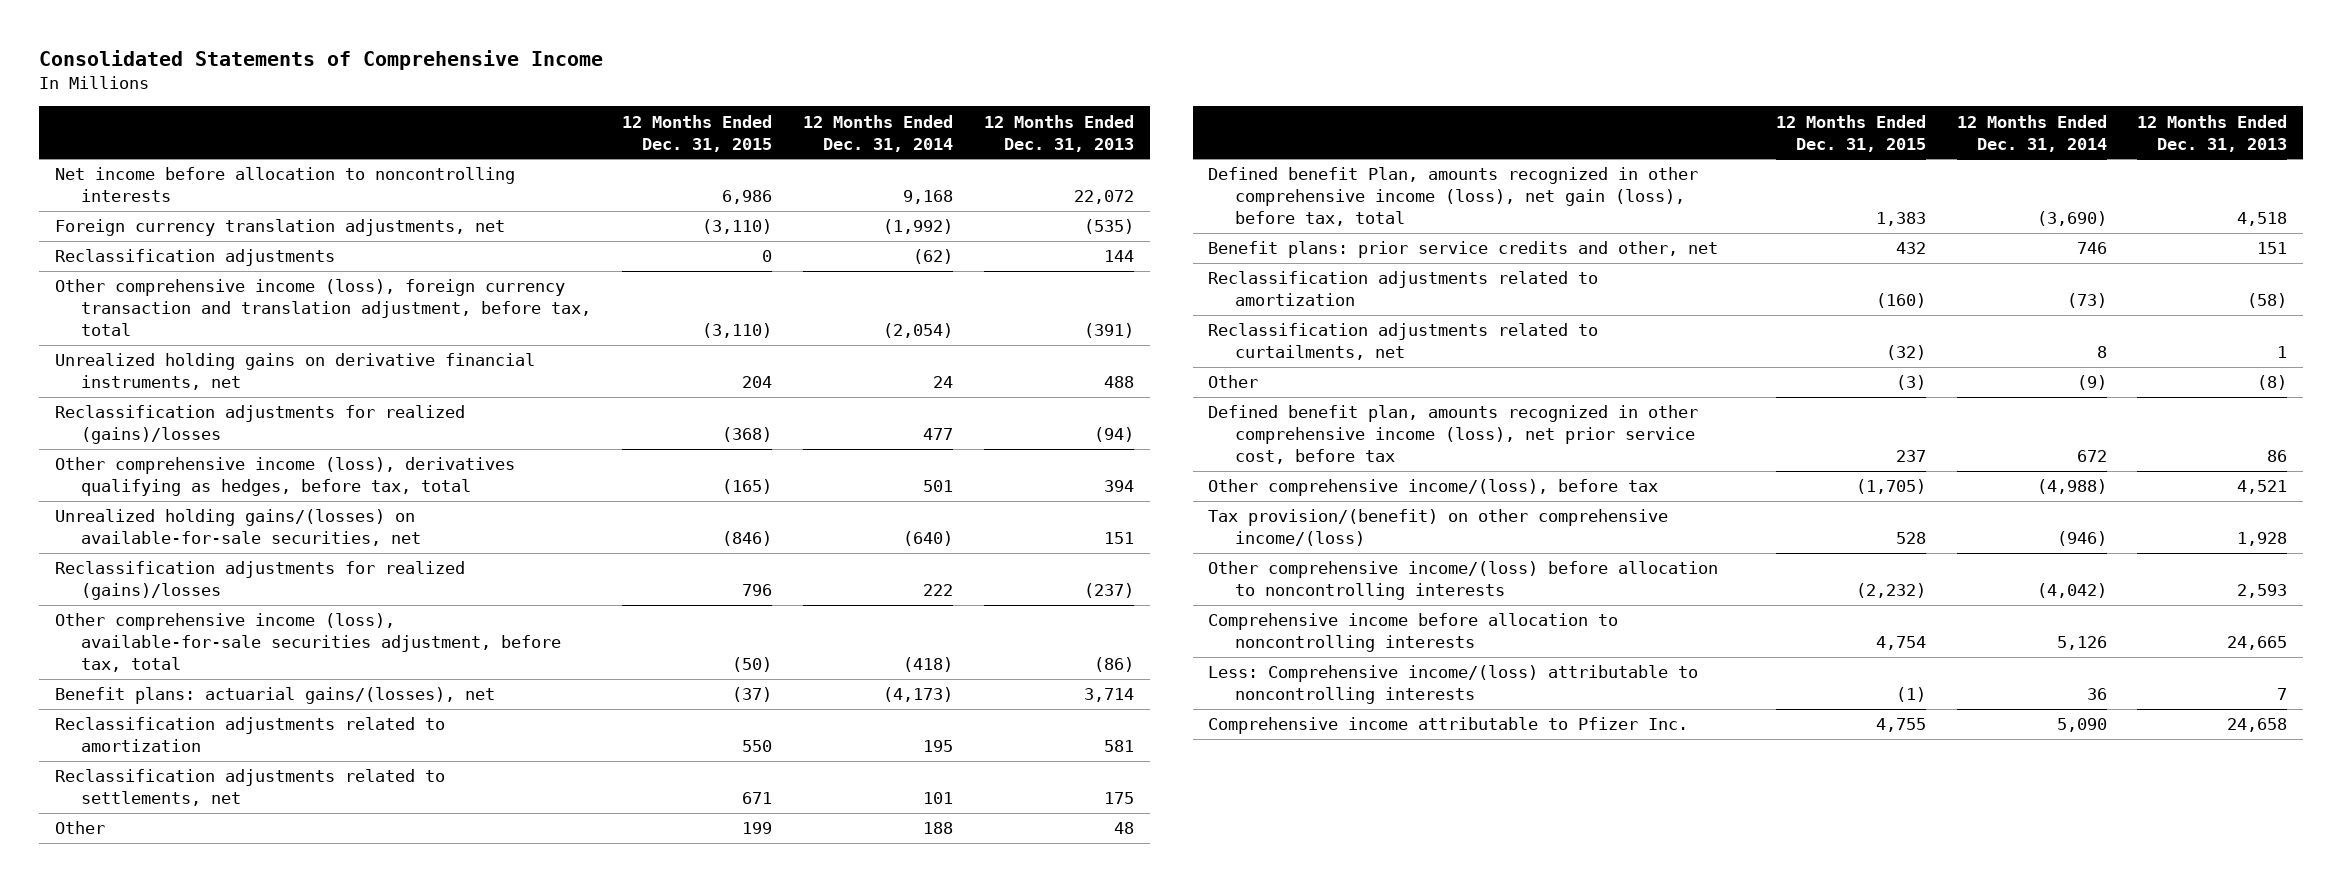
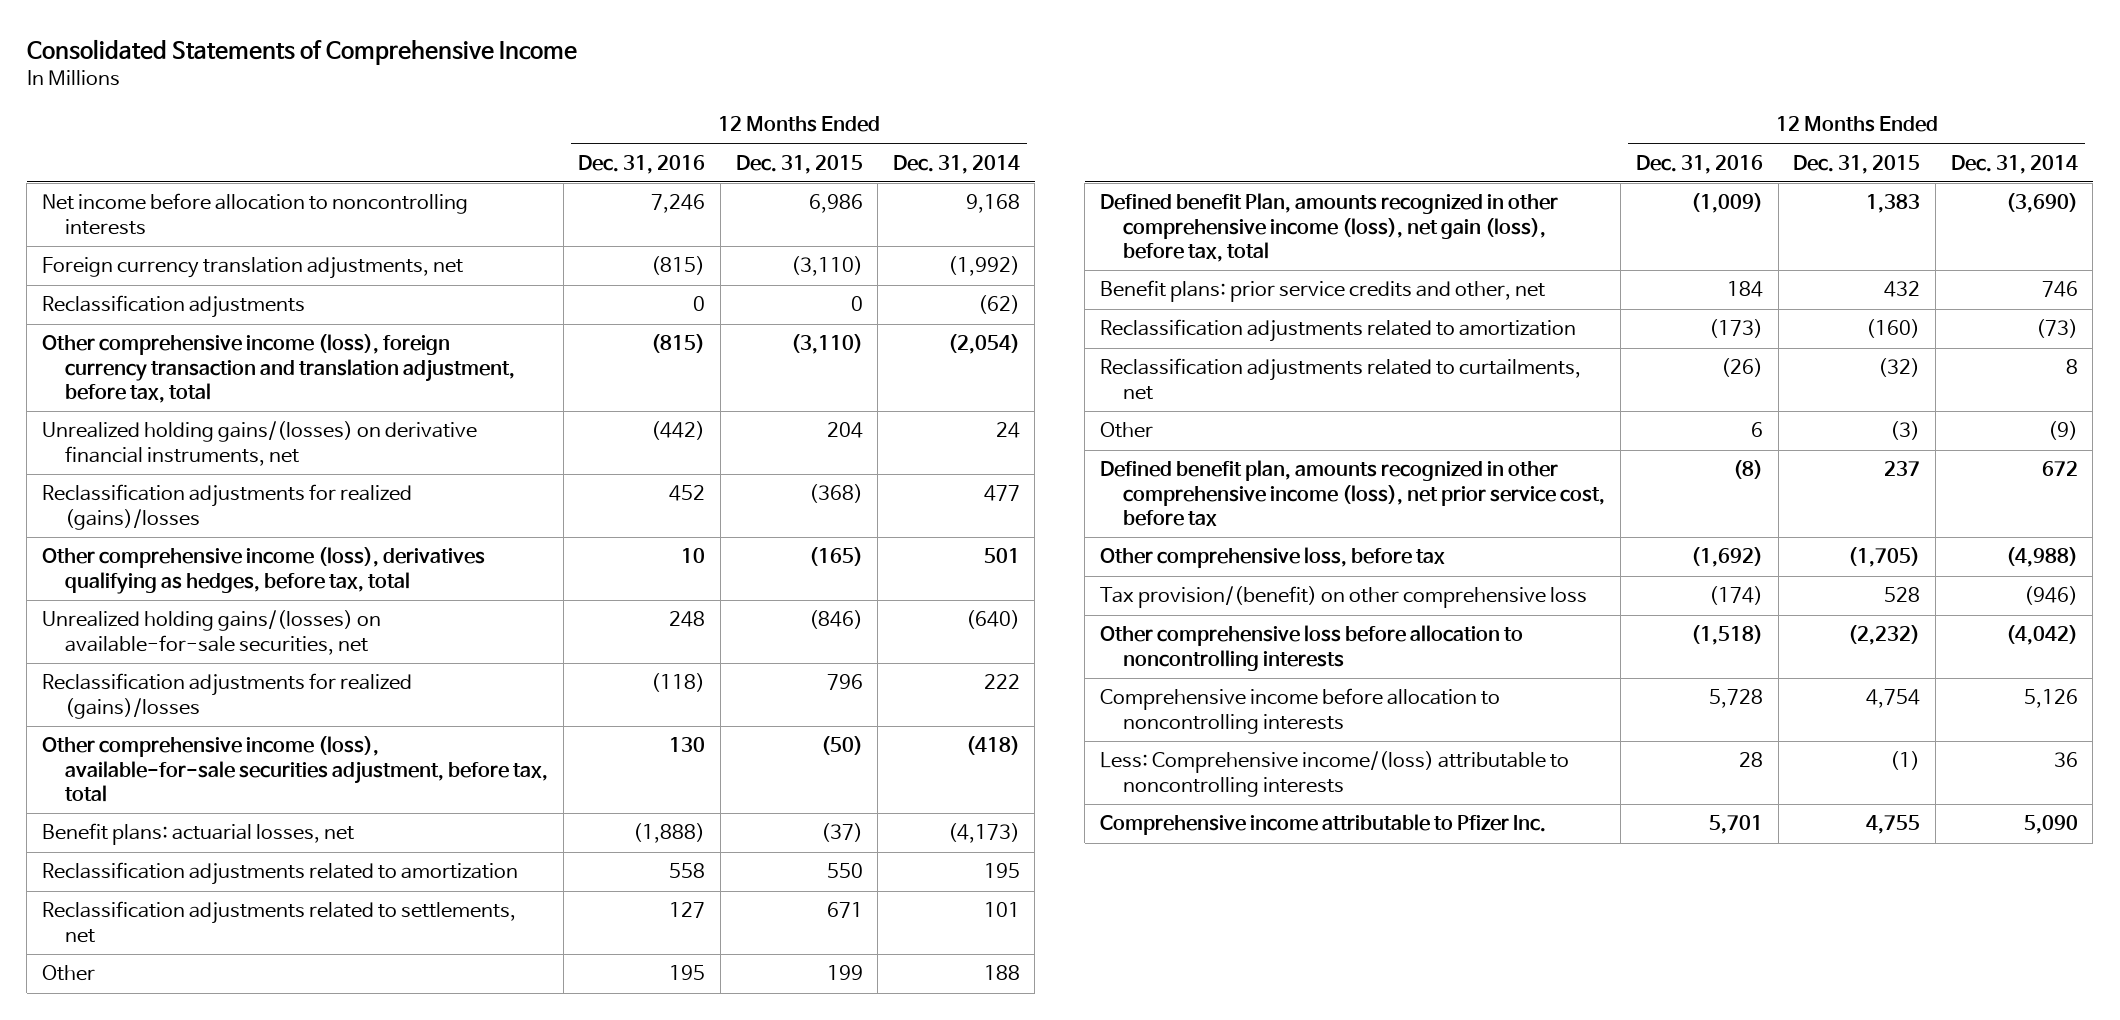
[984,114,1135,152] 12 Months Ended Dec. 31, 2013 -> none
none -> [578,154,706,174] Dec. 31, 2016
[54,353,535,391] Unrealized holding gains on derivative financial instruments, net -> [42,421,478,466] Unrealized holding gains/(losses) on derivative financial instruments, net
[54,687,495,705] Benefit plans: actuarial gains/(losses), net -> [42,823,355,846] Benefit plans: actuarial losses, net
[1208,479,1659,497] Other comprehensive income/(loss), before tax -> [1099,547,1445,569] Other comprehensive loss, before tax
[1208,509,1669,547] Tax provision/(benefit) on other comprehensive income/(loss) -> [1099,586,1587,609] Tax provision/(benefit) on other comprehensive loss
[1208,561,1719,601] Other comprehensive income/(loss) before allocation to noncontrolling interests -> [1099,625,1523,671] Other comprehensive loss before allocation to noncontrolling interests

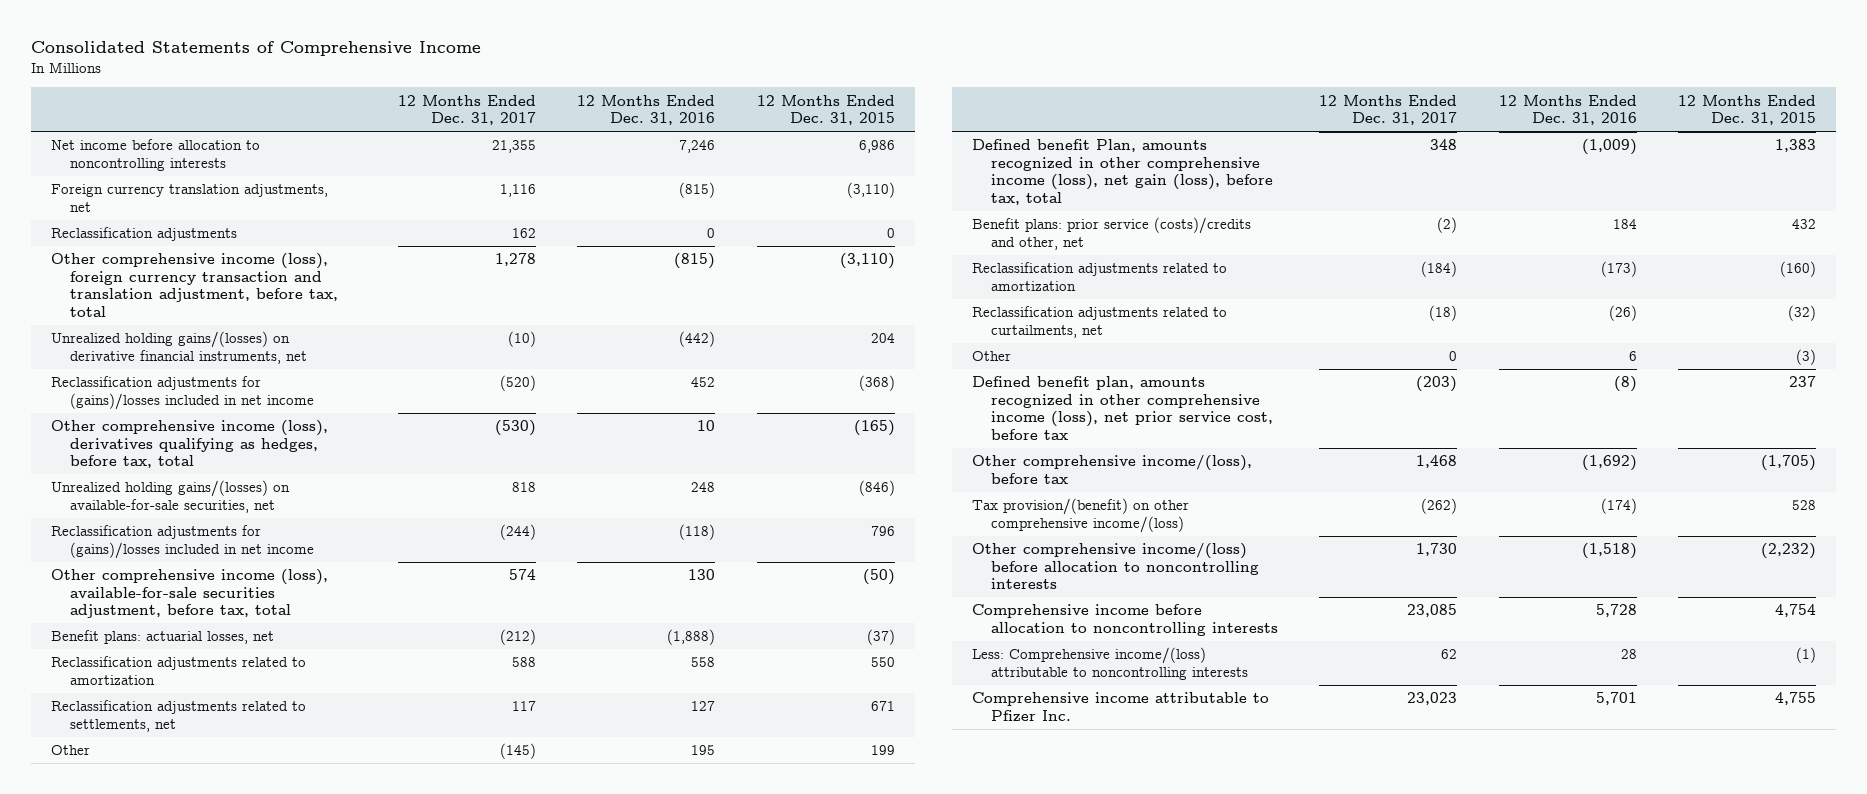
[892,154,1020,174] Dec. 31, 2014 -> none
none -> [398,94,537,126] 12 Months Ended Dec. 31, 2017
[42,484,413,530] Reclassification adjustments for realized (gains)/losses -> [51,376,314,410] Reclassification adjustments for (gains)/losses included in net income
[42,673,413,719] Reclassification adjustments for realized (gains)/losses -> [51,525,314,559] Reclassification adjustments for (gains)/losses included in net income
[1099,280,1545,303] Benefit plans: prior service credits and other, net -> [972,217,1252,250] Benefit plans: prior service (costs)/credits and other, net
[1099,547,1445,569] Other comprehensive loss, before tax -> [972,455,1253,484] Other comprehensive income/(loss), before tax
[1099,586,1587,609] Tax provision/(benefit) on other comprehensive loss -> [972,498,1190,533] Tax provision/(benefit) on other comprehensive income/(loss)
[1099,625,1523,671] Other comprehensive loss before allocation to noncontrolling interests -> [972,543,1259,590] Other comprehensive income/(loss) before allocation to noncontrolling interests

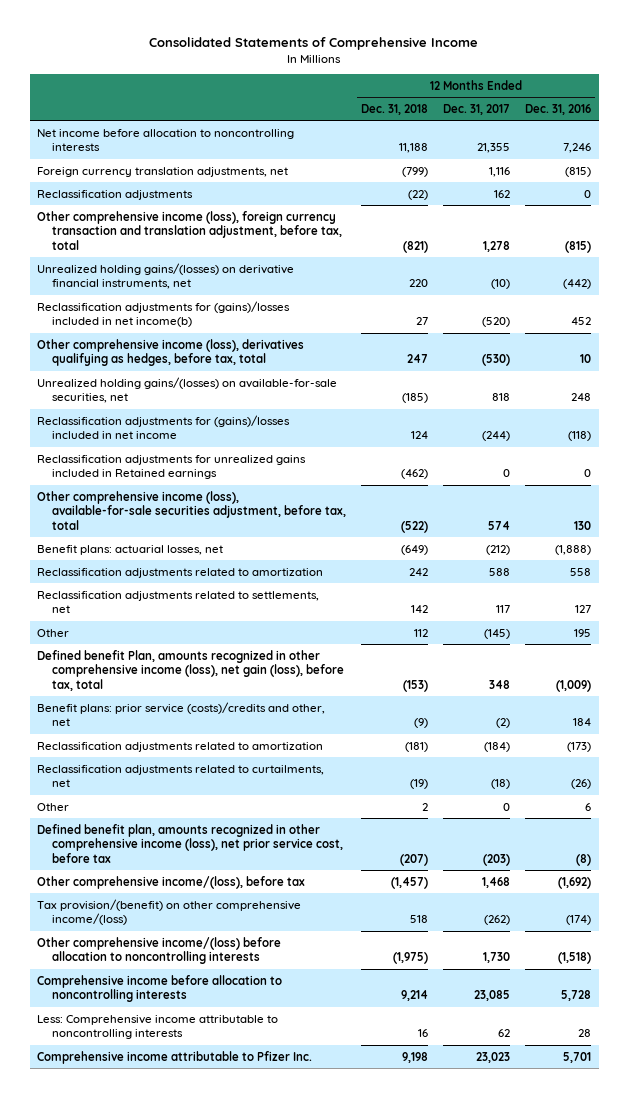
[756,94,895,126] 12 Months Ended Dec. 31, 2015 -> none
none -> [361,103,429,115] Dec. 31, 2018
[51,376,314,410] Reclassification adjustments for (gains)/losses included in net income -> [37,300,291,328] Reclassification adjustments for (gains)/losses included in net income(b)
none -> [37,454,307,480] Reclassification adjustments for unrealized gains included in Retained earnings
[972,647,1248,680] Less: Comprehensive income/(loss) attributable to noncontrolling interests -> [37,1014,279,1040] Less: Comprehensive income attributable to noncontrolling interests

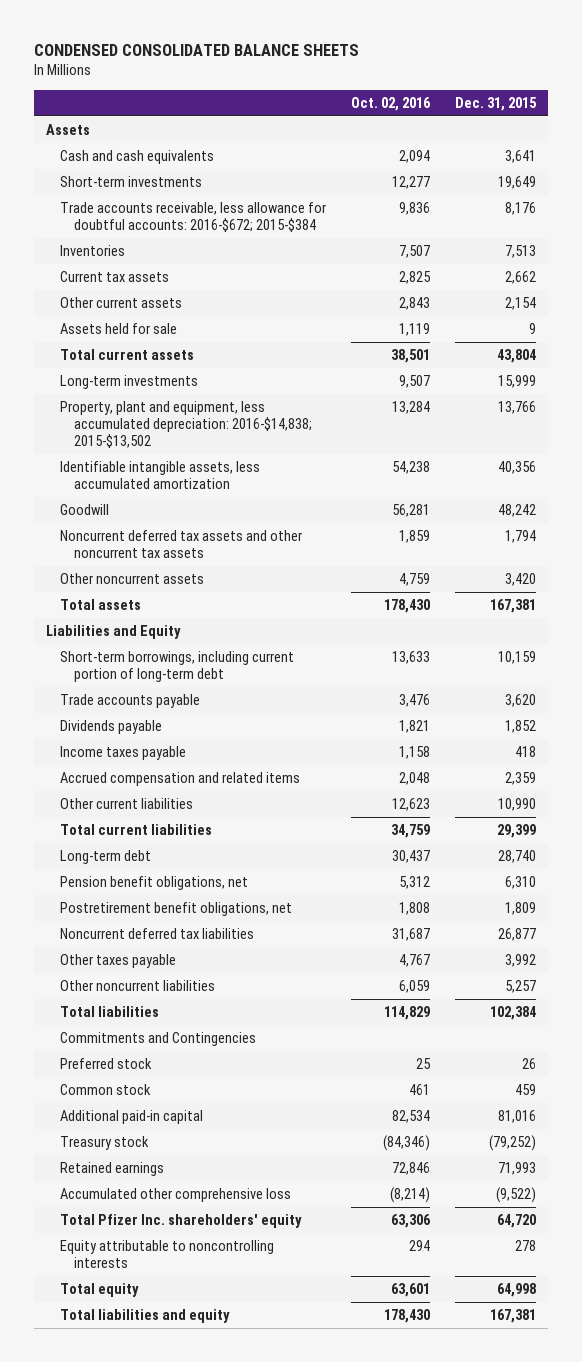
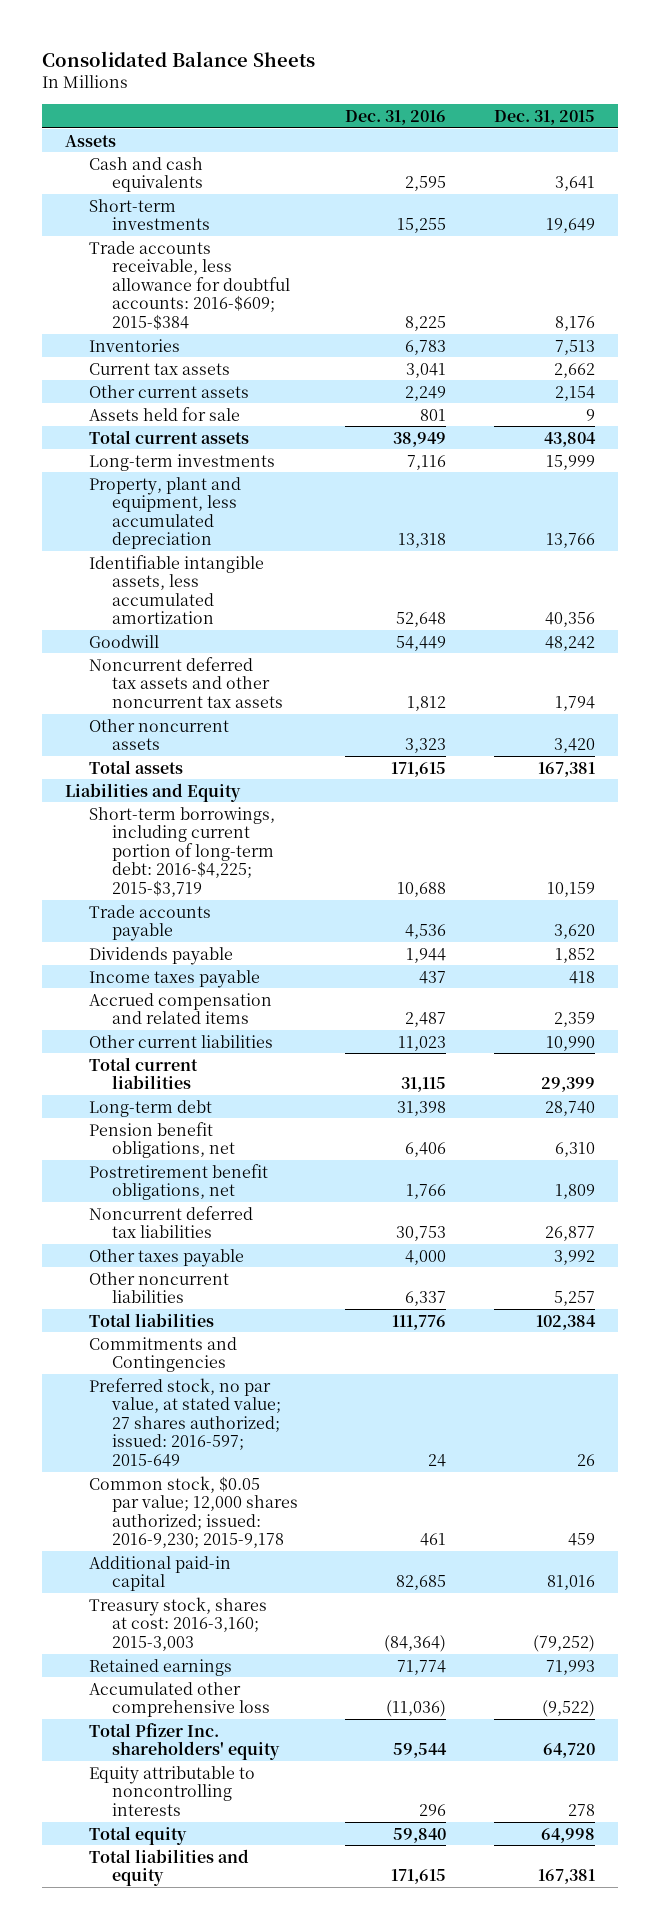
[33,43,359,56] CONDENSED CONSOLIDATED BALANCE SHEETS -> [41,50,315,67] Consolidated Balance Sheets
[350,96,431,111] Oct. 02, 2016 -> none
none -> [345,109,447,125] Dec. 31, 2016
[60,202,327,232] Trade accounts receivable, less allowance for doubtful accounts: 2016-$672; 2015-$384 -> [88,240,291,331] Trade accounts receivable, less allowance for doubtful accounts: 2016-$609; 2015-$384
[60,401,313,448] Property, plant and equipment, less accumulated depreciation: 2016-$14,838; 2015-$13,502 -> [88,476,241,550] Property, plant and equipment, less accumulated depreciation
[60,651,295,682] Short-term borrowings, including current portion of long-term debt -> [88,806,275,898] Short-term borrowings, including current portion of long-term debt: 2016-$4,225; 2015-$3,719
[60,1058,153,1070] Preferred stock -> [88,1377,282,1468] Preferred stock, no par value, at stated value; 27 shares authorized; issued: 2016-597; 2015-649
[60,1084,152,1096] Common stock -> [88,1475,299,1549] Common stock, $0.05 par value; 12,000 shares authorized; issued: 2016-9,230; 2015-9,178
[60,1136,150,1151] Treasury stock -> [88,1596,267,1651] Treasury stock, shares at cost: 2016-3,160; 2015-3,003

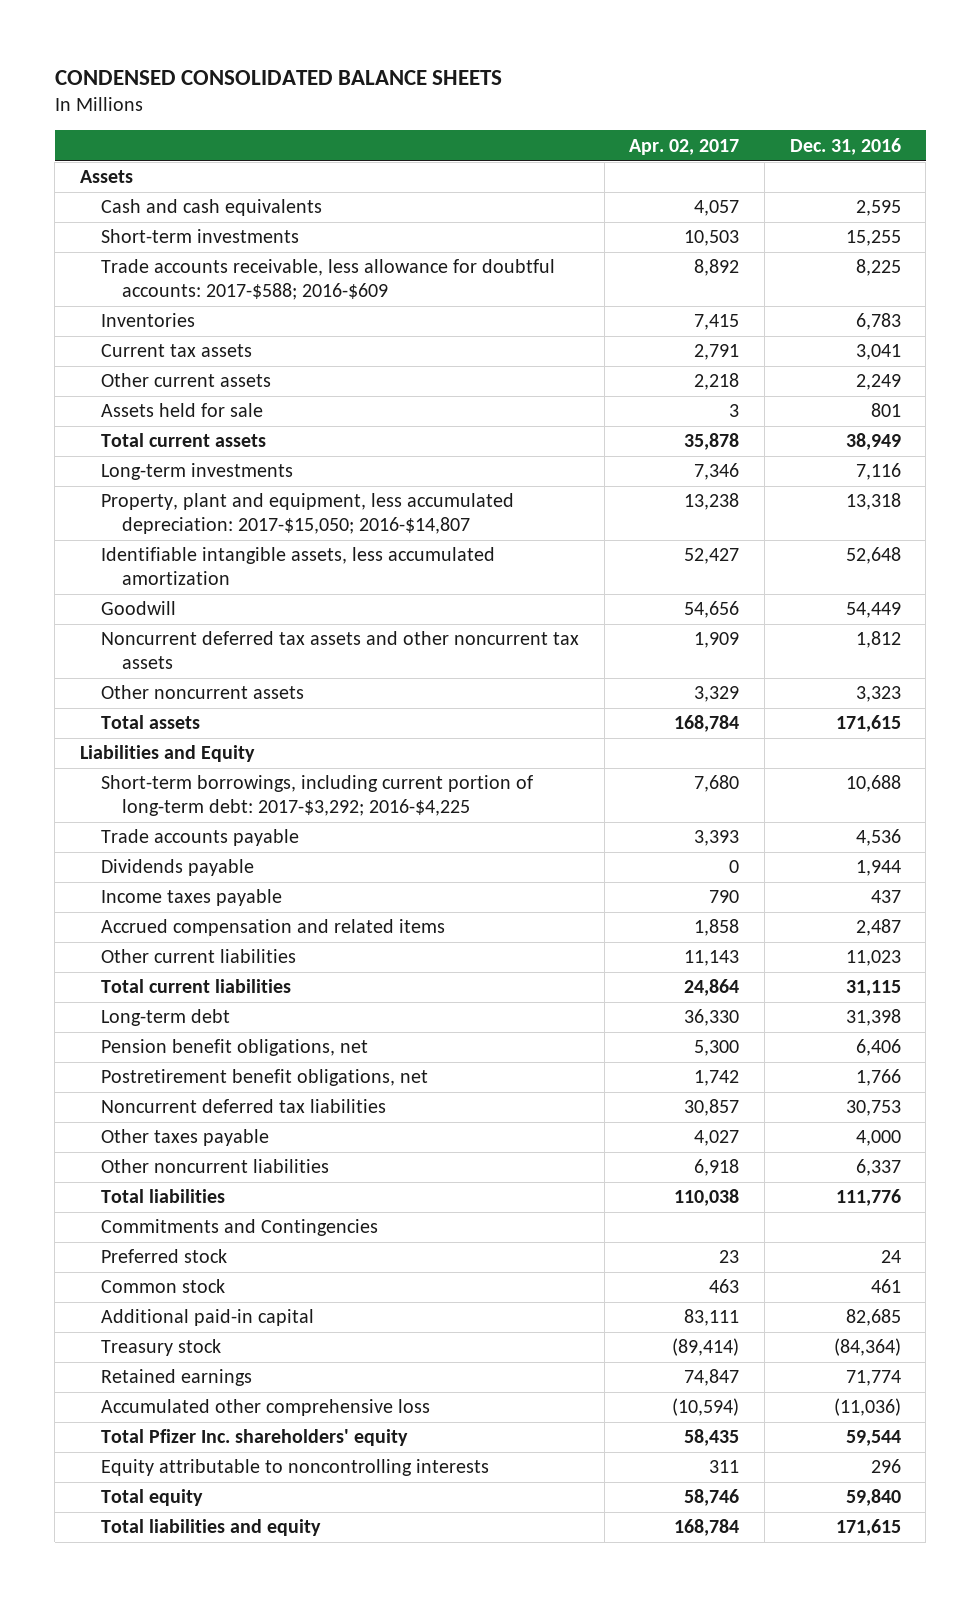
[41,50,315,67] Consolidated Balance Sheets -> [54,69,502,85] CONDENSED CONSOLIDATED BALANCE SHEETS
[493,109,595,125] Dec. 31, 2015 -> none
none -> [629,138,740,155] Apr. 02, 2017
[88,240,291,331] Trade accounts receivable, less allowance for doubtful accounts: 2016-$609; 2015-$384 -> [101,259,556,301] Trade accounts receivable, less allowance for doubtful accounts: 2017-$588; 2016-$609
[88,476,241,550] Property, plant and equipment, less accumulated depreciation -> [101,493,515,535] Property, plant and equipment, less accumulated depreciation: 2017-$15,050; 2016-$14,807
[88,806,275,898] Short-term borrowings, including current portion of long-term debt: 2016-$4,225; 2015-$3,719 -> [101,775,534,817] Short-term borrowings, including current portion of long-term debt: 2017-$3,292; 2016-$4,225
[88,1377,282,1468] Preferred stock, no par value, at stated value; 27 shares authorized; issued: 2016-597; 2015-649 -> [101,1249,228,1264] Preferred stock
[88,1475,299,1549] Common stock, $0.05 par value; 12,000 shares authorized; issued: 2016-9,230; 2015-9,178 -> [101,1279,226,1294] Common stock
[88,1596,267,1651] Treasury stock, shares at cost: 2016-3,160; 2015-3,003 -> [101,1339,222,1357] Treasury stock

